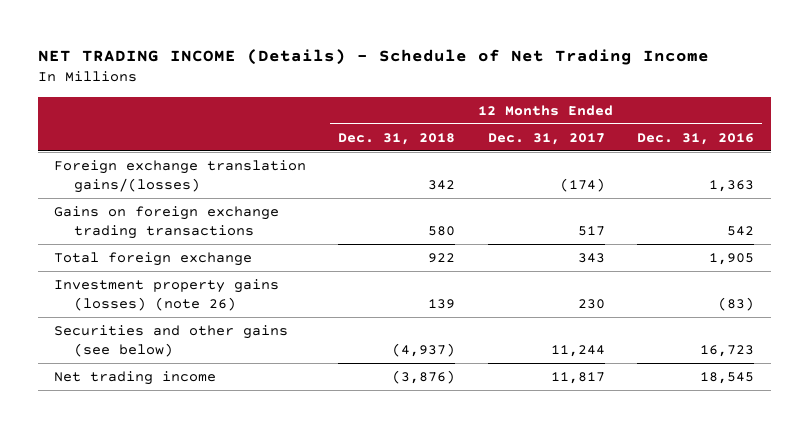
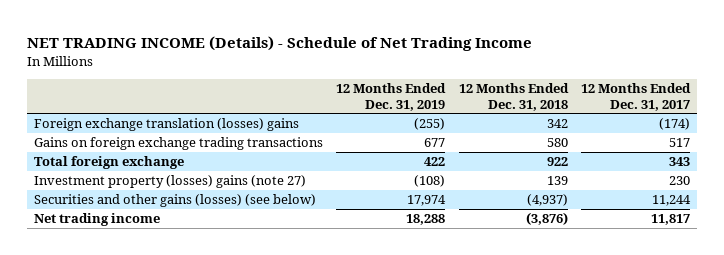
[637,132,755,145] Dec. 31, 2016 -> none
none -> [336,83,447,111] 12 Months Ended Dec. 31, 2019
[53,160,306,193] Foreign exchange translation gains/(losses) -> [34,118,300,132] Foreign exchange translation (losses) gains
[53,279,279,311] Investment property gains (losses) (note 26) -> [34,175,307,189] Investment property (losses) gains (note 27)
[53,325,288,357] Securities and other gains (see below) -> [34,194,317,208] Securities and other gains (losses) (see below)

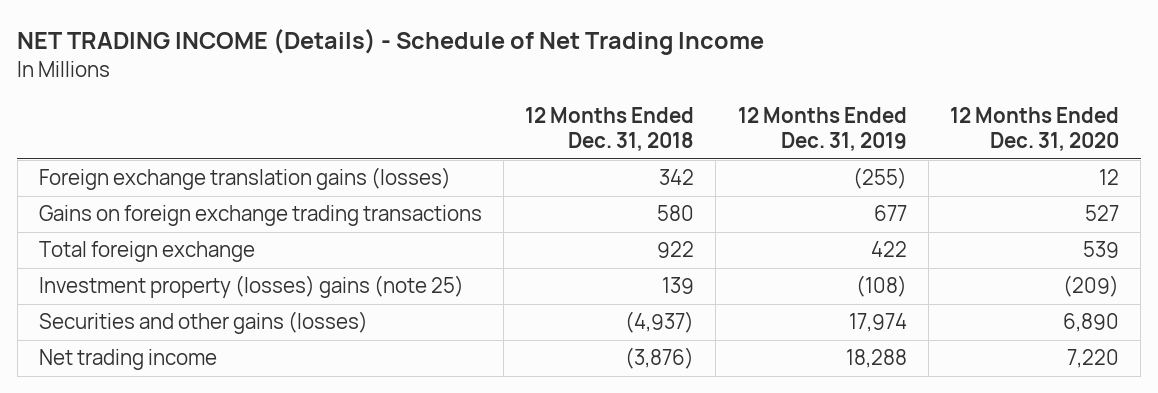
[581,83,692,111] 12 Months Ended Dec. 31, 2017 -> none
none -> [950,106,1120,152] 12 Months Ended Dec. 31, 2020
[34,118,300,132] Foreign exchange translation (losses) gains -> [38,167,451,191] Foreign exchange translation gains (losses)
[34,175,307,189] Investment property (losses) gains (note 27) -> [38,275,464,299] Investment property (losses) gains (note 25)
[34,194,317,208] Securities and other gains (losses) (see below) -> [38,311,368,335] Securities and other gains (losses)

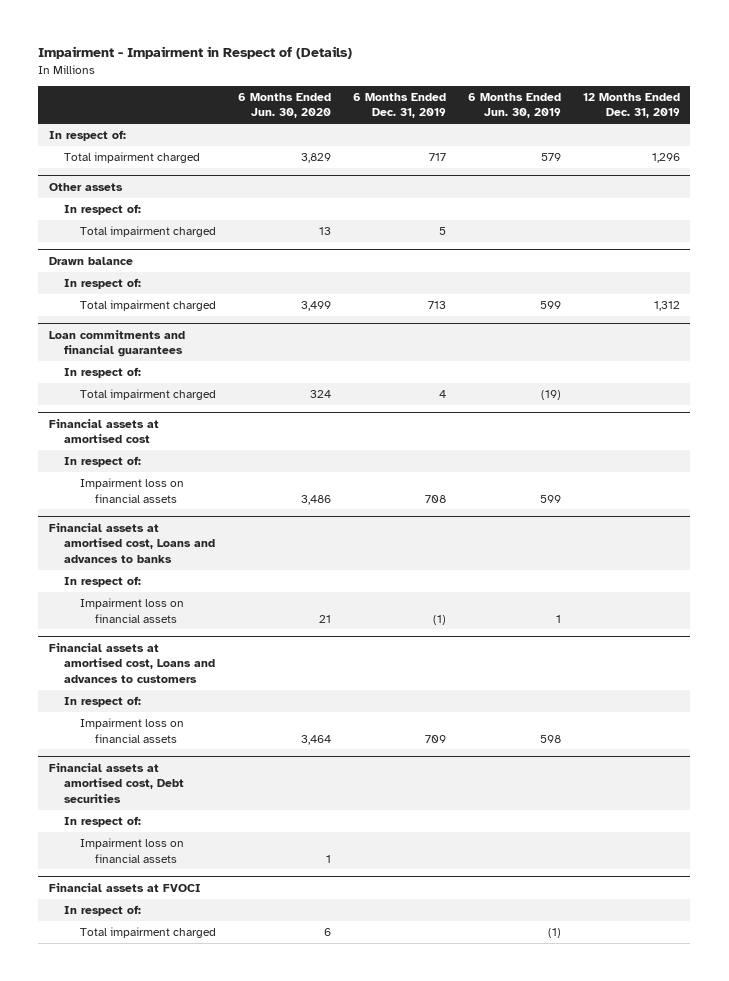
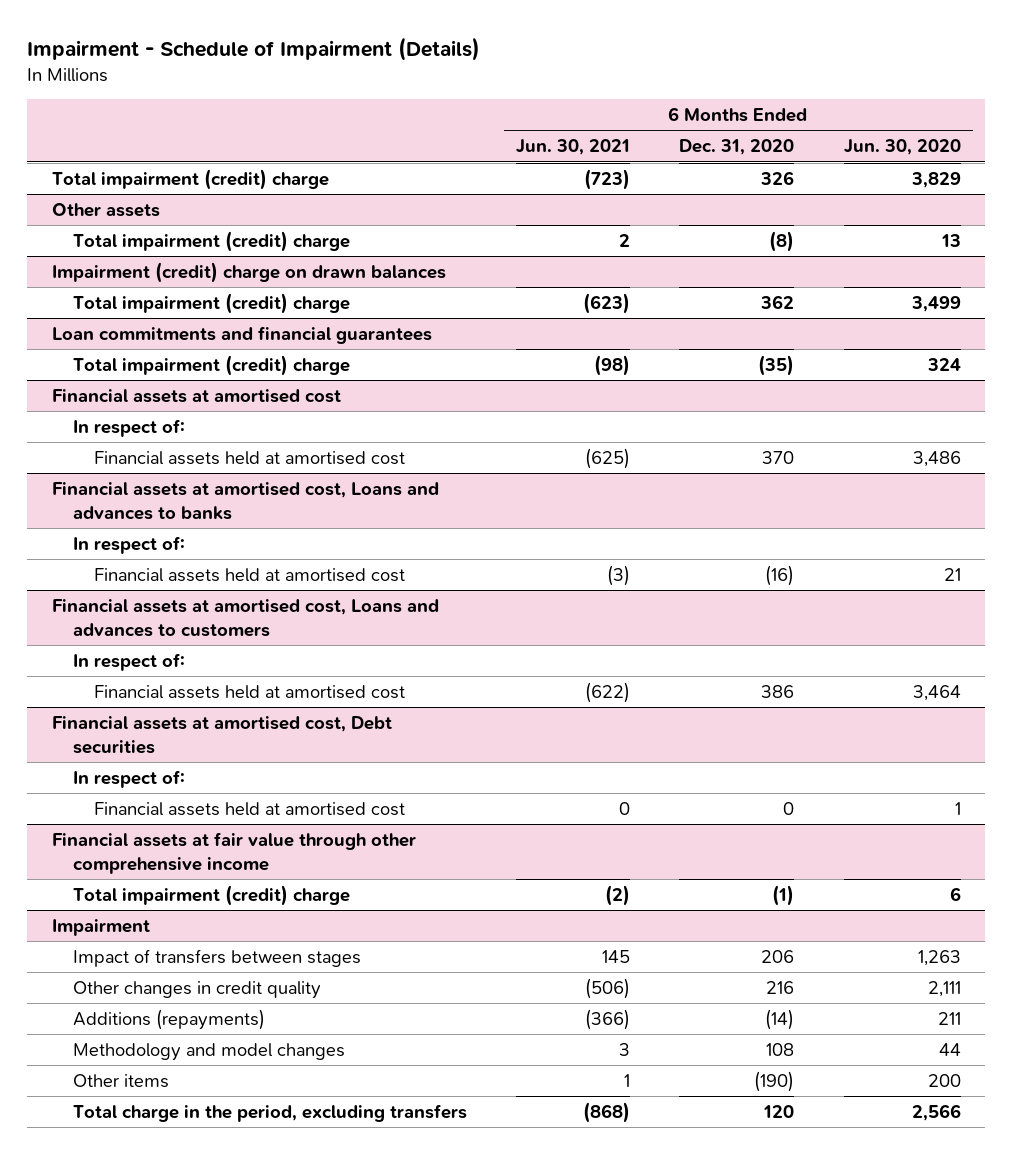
[38,46,353,60] Impairment - Impairment in Respect of (Details) -> [27,37,481,62] Impairment - Schedule of Impairment (Details)
[352,92,446,119] 6 Months Ended Dec. 31, 2019 -> none
[467,92,561,119] 6 Months Ended Jun. 30, 2019 -> none
[582,92,680,119] 12 Months Ended Dec. 31, 2019 -> none
none -> [516,139,631,156] Jun. 30, 2021
none -> [679,139,795,156] Dec. 31, 2020
[49,130,127,142] In respect of: -> none
[64,152,201,164] Total impairment charged -> [52,168,330,190] Total impairment (credit) charge
[64,204,142,216] In respect of: -> none
[64,278,142,290] In respect of: -> none
[79,226,216,238] Total impairment charged -> [72,230,350,252] Total impairment (credit) charge
[49,256,134,265] Drawn balance -> [52,261,447,283] Impairment (credit) charge on drawn balances
[79,300,216,312] Total impairment charged -> [72,292,350,314] Total impairment (credit) charge
[64,367,142,379] In respect of: -> none
[79,389,216,401] Total impairment charged -> [72,354,350,376] Total impairment (credit) charge
[79,478,184,503] Impairment loss on financial assets -> [93,450,405,465] Financial assets held at amortised cost
[79,598,184,623] Impairment loss on financial assets -> [93,567,405,582] Financial assets held at amortised cost
[79,718,184,743] Impairment loss on financial assets -> [93,684,405,699] Financial assets held at amortised cost
[64,905,142,917] In respect of: -> none
[79,838,184,863] Impairment loss on financial assets -> [93,801,405,816] Financial assets held at amortised cost
[49,882,202,892] Financial assets at FVOCI -> [52,831,417,874] Financial assets at fair value through other comprehensive income
[79,927,216,939] Total impairment charged -> [72,884,350,906] Total impairment (credit) charge
none -> [52,918,151,936] Impairment
none -> [72,948,361,967] Impact of transfers between stages
none -> [72,980,321,999] Other changes in credit quality
none -> [72,1008,265,1030] Additions (repayments)
none -> [72,1042,345,1061] Methodology and model changes
none -> [72,1073,169,1088] Other items
none -> [72,1103,467,1122] Total charge in the period, excluding transfers

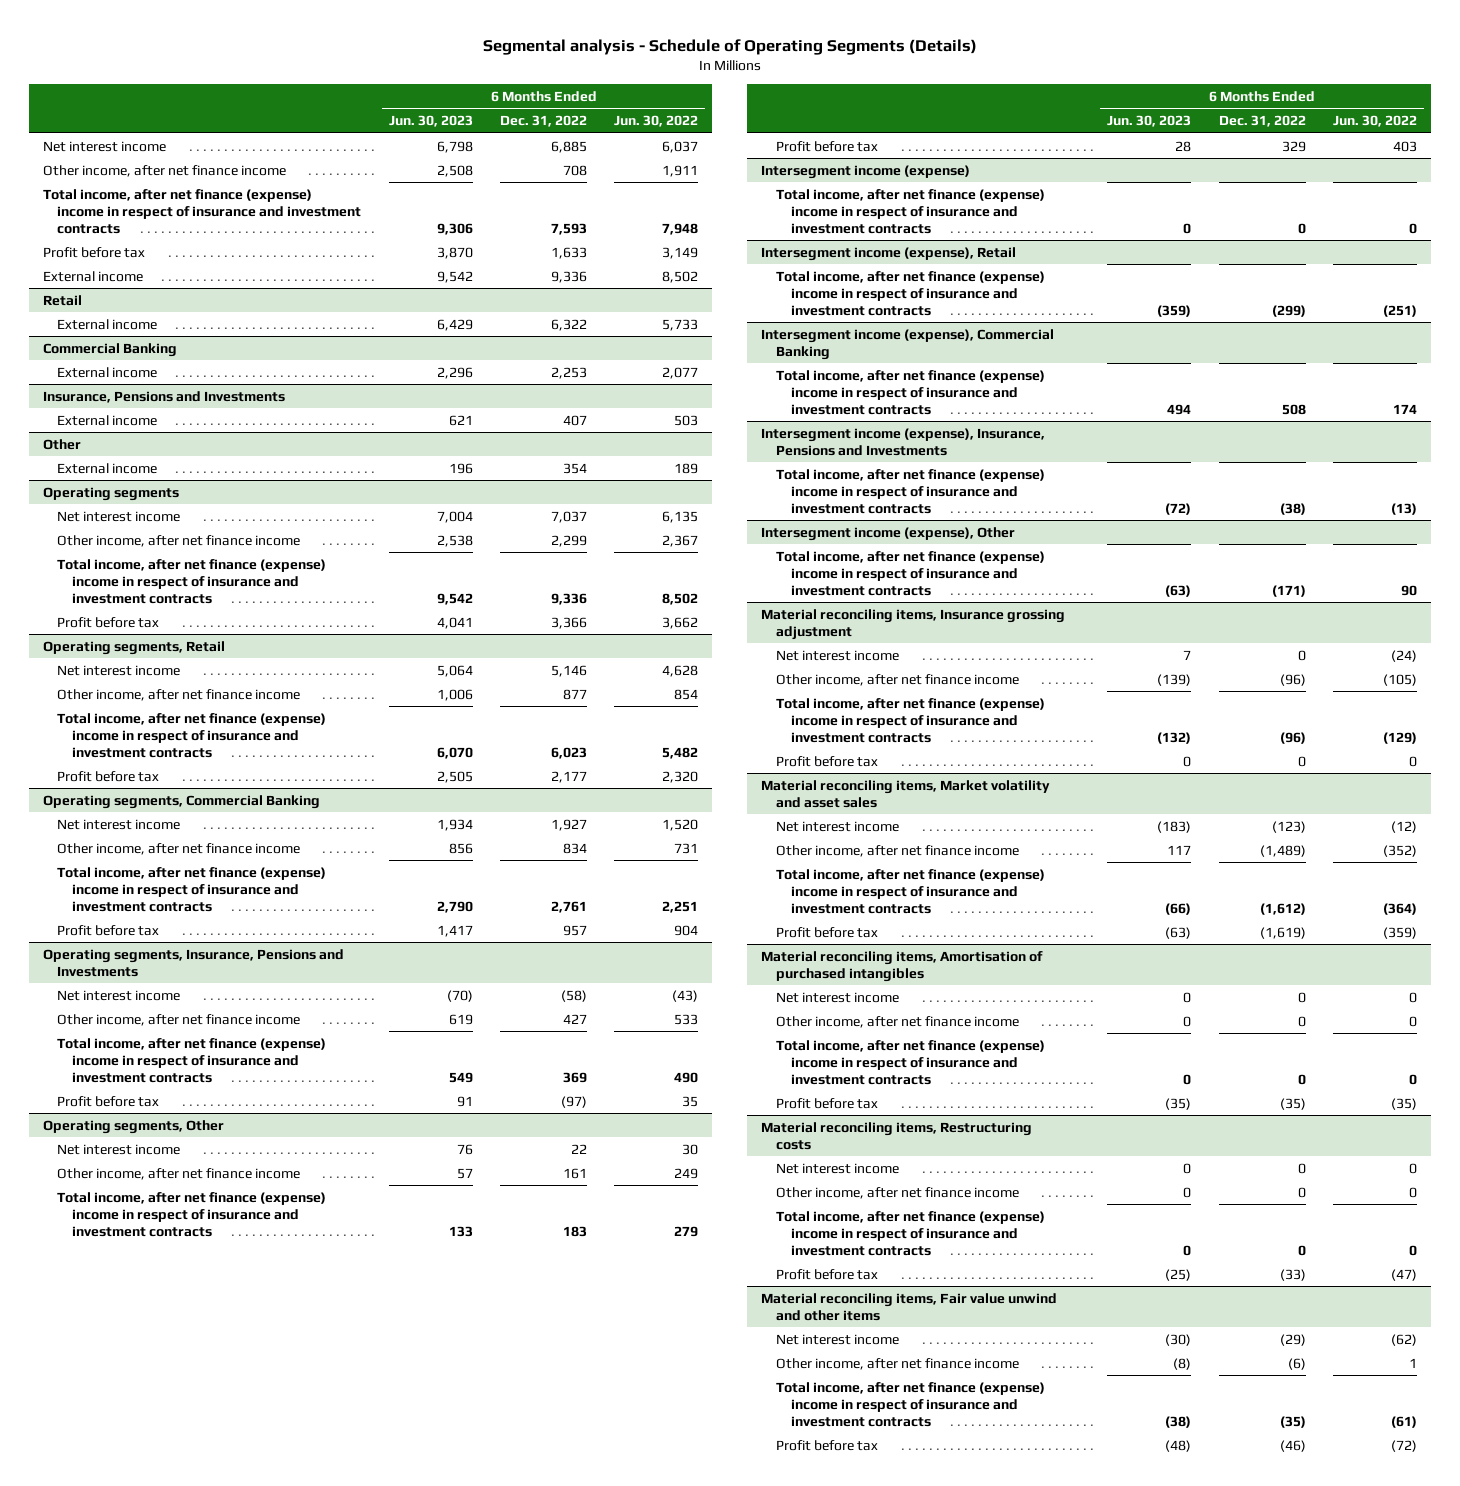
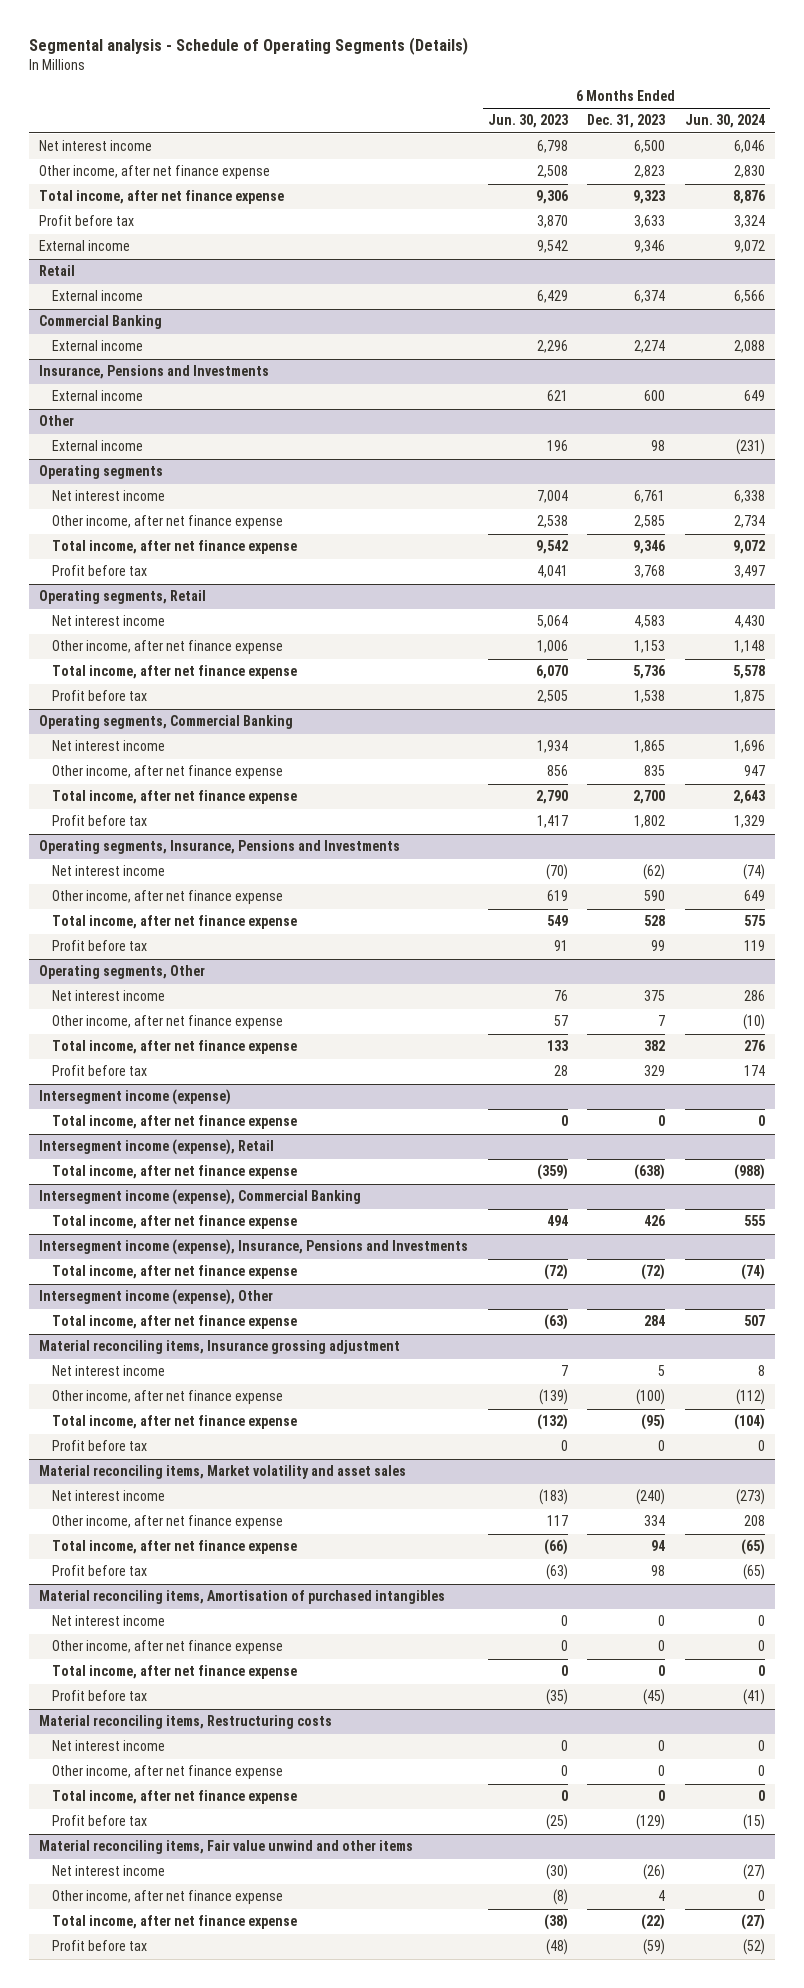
[500,115,588,128] Dec. 31, 2022 -> none
[614,115,699,128] Jun. 30, 2022 -> none
none -> [587,114,666,129] Dec. 31, 2023
none -> [685,114,766,129] Jun. 30, 2024
[42,164,286,177] Other income, after net finance income -> [38,165,270,180] Other income, after net finance expense
[42,188,362,234] Total income, after net finance (expense) income in respect of insurance and investment contracts -> [38,190,284,205] Total income, after net finance expense
[57,534,301,547] Other income, after net finance income -> [51,515,283,530] Other income, after net finance expense
[57,558,327,604] Total income, after net finance (expense) income in respect of insurance and investment contracts -> [51,540,297,555] Total income, after net finance expense
[57,688,301,701] Other income, after net finance income -> [51,640,283,655] Other income, after net finance expense
[57,712,327,758] Total income, after net finance (expense) income in respect of insurance and investment contracts -> [51,665,297,680] Total income, after net finance expense
[57,842,301,855] Other income, after net finance income -> [51,765,283,780] Other income, after net finance expense
[57,866,327,912] Total income, after net finance (expense) income in respect of insurance and investment contracts -> [51,790,297,805] Total income, after net finance expense
[57,1013,301,1026] Other income, after net finance income -> [51,890,283,905] Other income, after net finance expense
[57,1037,327,1083] Total income, after net finance (expense) income in respect of insurance and investment contracts -> [51,915,297,930] Total income, after net finance expense
[57,1167,301,1180] Other income, after net finance income -> [51,1015,283,1030] Other income, after net finance expense
[57,1191,327,1237] Total income, after net finance (expense) income in respect of insurance and investment contracts -> [51,1040,297,1055] Total income, after net finance expense
[775,188,1045,234] Total income, after net finance (expense) income in respect of insurance and investment contracts -> [51,1115,297,1130] Total income, after net finance expense
[775,270,1045,316] Total income, after net finance (expense) income in respect of insurance and investment contracts -> [51,1165,297,1180] Total income, after net finance expense
[775,369,1045,415] Total income, after net finance (expense) income in respect of insurance and investment contracts -> [51,1215,297,1230] Total income, after net finance expense
[775,468,1045,514] Total income, after net finance (expense) income in respect of insurance and investment contracts -> [51,1265,297,1280] Total income, after net finance expense
[775,550,1045,596] Total income, after net finance (expense) income in respect of insurance and investment contracts -> [51,1315,297,1330] Total income, after net finance expense
[775,673,1019,686] Other income, after net finance income -> [51,1390,283,1405] Other income, after net finance expense
[775,697,1045,743] Total income, after net finance (expense) income in respect of insurance and investment contracts -> [51,1415,297,1430] Total income, after net finance expense
[775,844,1019,857] Other income, after net finance income -> [51,1515,283,1530] Other income, after net finance expense
[775,868,1045,914] Total income, after net finance (expense) income in respect of insurance and investment contracts -> [51,1540,297,1555] Total income, after net finance expense
[775,1015,1019,1028] Other income, after net finance income -> [51,1640,283,1655] Other income, after net finance expense
[775,1039,1045,1085] Total income, after net finance (expense) income in respect of insurance and investment contracts -> [51,1665,297,1680] Total income, after net finance expense
[775,1186,1019,1199] Other income, after net finance income -> [51,1765,283,1780] Other income, after net finance expense
[775,1210,1045,1256] Total income, after net finance (expense) income in respect of insurance and investment contracts -> [51,1790,297,1805] Total income, after net finance expense
[775,1357,1019,1370] Other income, after net finance income -> [51,1890,283,1905] Other income, after net finance expense
[775,1381,1045,1427] Total income, after net finance (expense) income in respect of insurance and investment contracts -> [51,1915,297,1930] Total income, after net finance expense

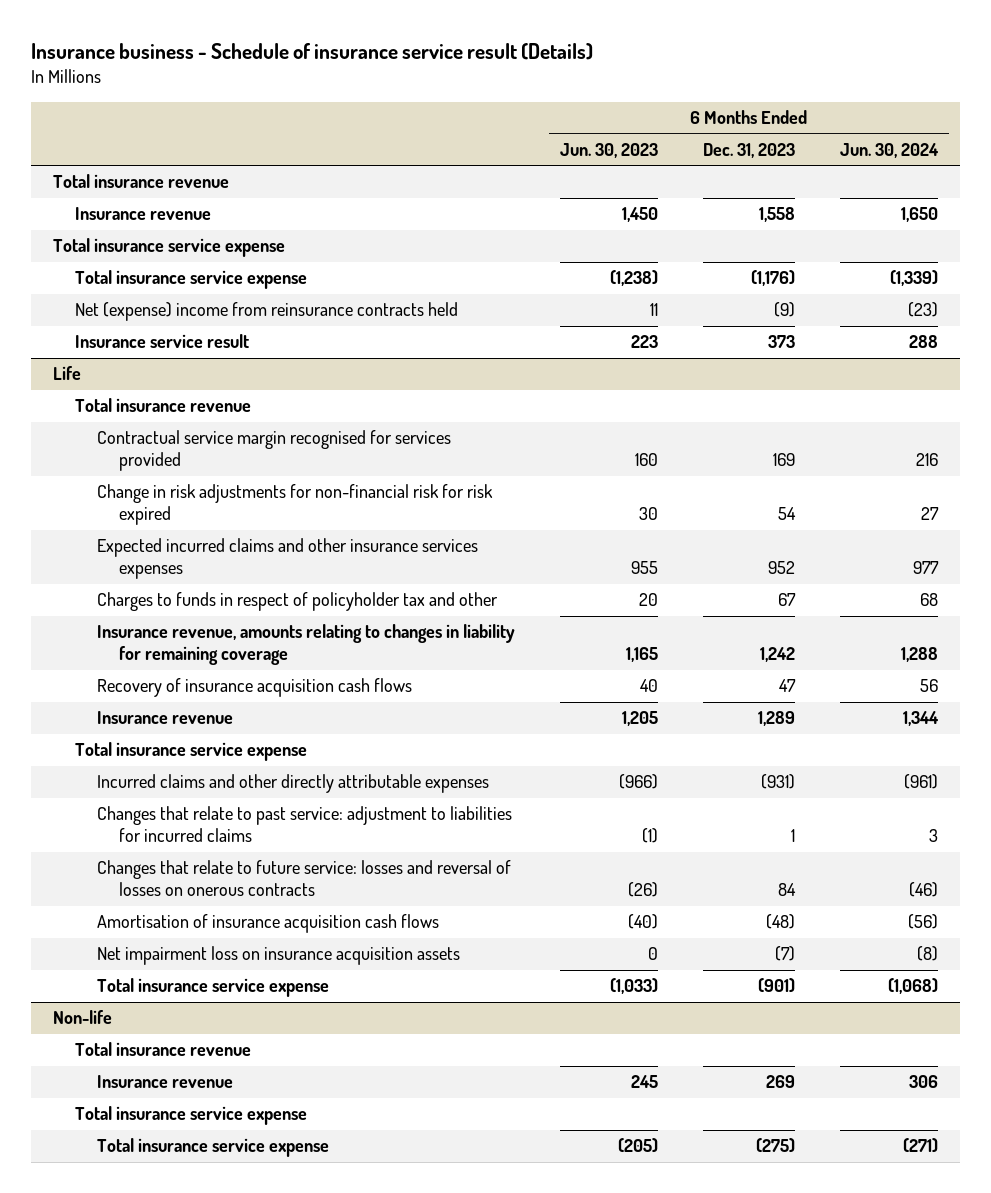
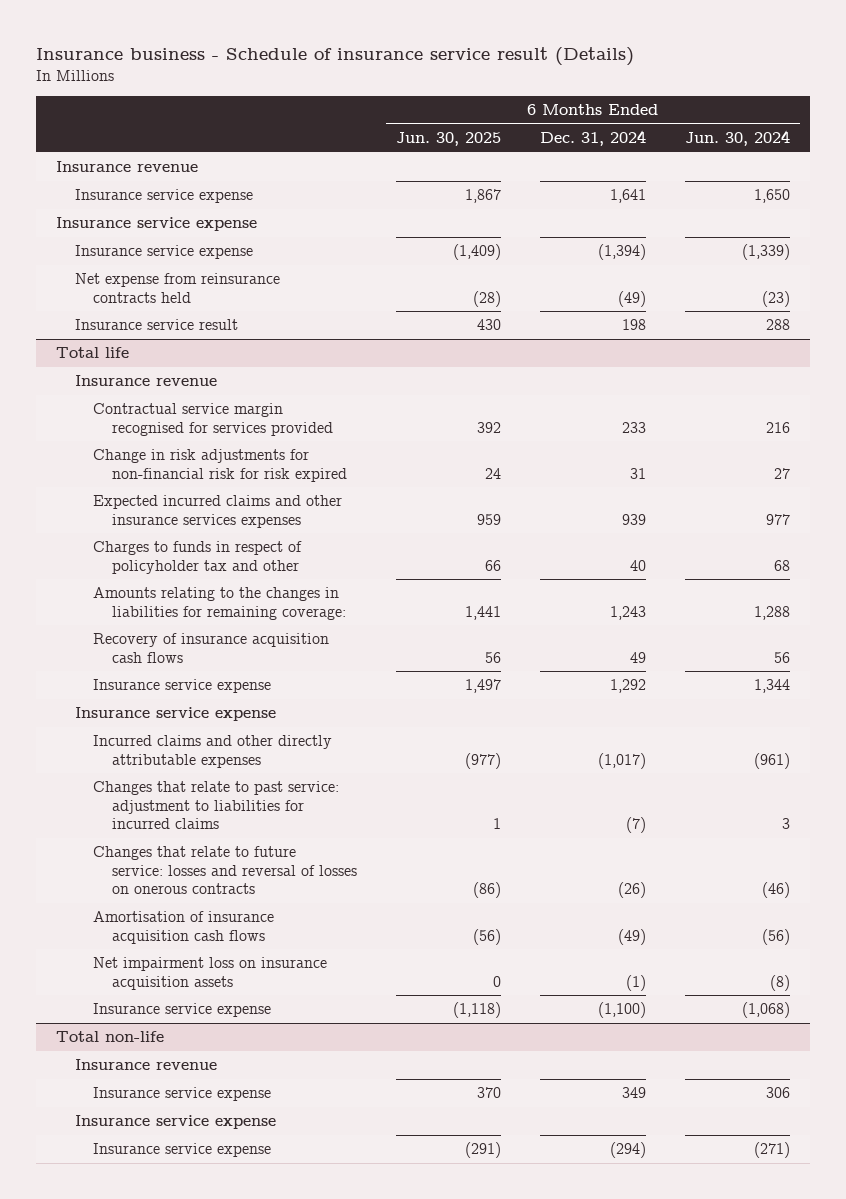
[559,142,658,158] Jun. 30, 2023 -> none
[702,142,795,158] Dec. 31, 2023 -> none
none -> [396,131,502,146] Jun. 30, 2025
none -> [540,129,647,146] Dec. 31, 2024
[53,174,230,189] Total insurance revenue -> [56,161,199,173] Insurance revenue
[75,207,212,221] Insurance revenue -> [74,189,253,204] Insurance service expense
[53,238,286,258] Total insurance service expense -> [56,217,258,232] Insurance service expense
[75,270,308,290] Total insurance service expense -> [74,245,253,260] Insurance service expense
[75,302,459,322] Net (expense) income from reinsurance contracts held -> [74,273,280,303] Net expense from reinsurance contracts held
[53,366,82,381] Life -> [56,347,130,359] Total life
[75,398,252,413] Total insurance revenue -> [74,375,217,387] Insurance revenue
[96,624,515,666] Insurance revenue, amounts relating to changes in liability for remaining coverage -> [93,587,346,620] Amounts relating to the changes in liabilities for remaining coverage:
[96,711,233,725] Insurance revenue -> [93,679,272,694] Insurance service expense
[75,742,308,762] Total insurance service expense -> [74,707,276,722] Insurance service expense
[96,978,329,998] Total insurance service expense -> [93,1003,272,1018] Insurance service expense
[53,1010,113,1025] Non-life -> [56,1031,165,1043] Total non-life
[75,1042,252,1057] Total insurance revenue -> [74,1059,217,1071] Insurance revenue
[96,1075,233,1089] Insurance revenue -> [93,1087,272,1102] Insurance service expense
[75,1106,308,1126] Total insurance service expense -> [74,1115,276,1130] Insurance service expense
[96,1138,329,1158] Total insurance service expense -> [93,1143,272,1158] Insurance service expense

